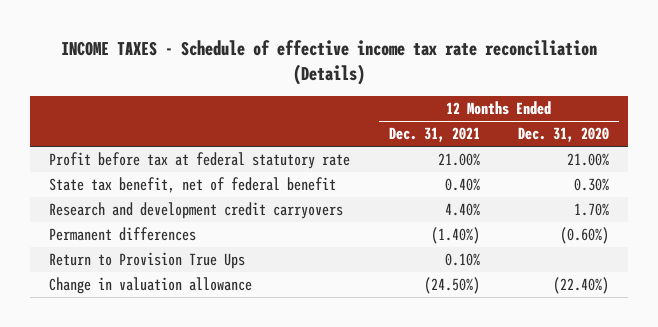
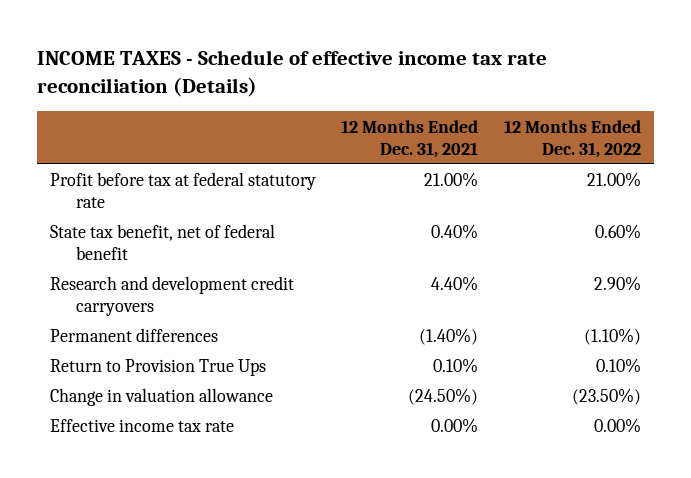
[517,127,609,143] Dec. 31, 2020 -> none
none -> [504,119,642,158] 12 Months Ended Dec. 31, 2022
none -> [49,419,234,433] Effective income tax rate

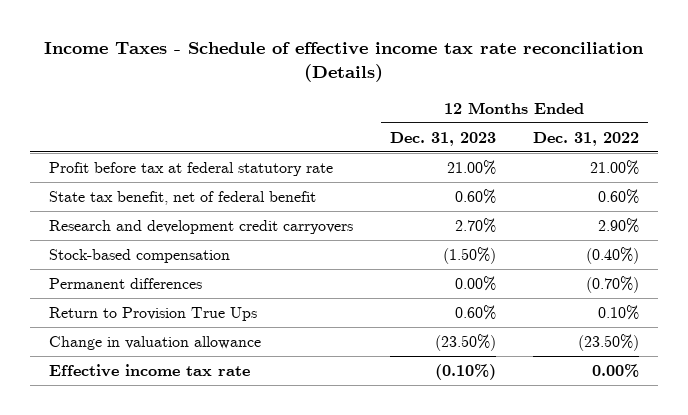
[36,49,547,98] INCOME TAXES - Schedule of effective income tax rate reconciliation (Details) -> [43,42,644,83] Income Taxes - Schedule of effective income tax rate reconciliation (Details)
[341,119,479,158] 12 Months Ended Dec. 31, 2021 -> none
none -> [389,131,496,146] Dec. 31, 2023
none -> [48,248,230,263] Stock-based compensation
[584,328,642,346] (1.10%) -> [586,275,640,293] (0.70%)

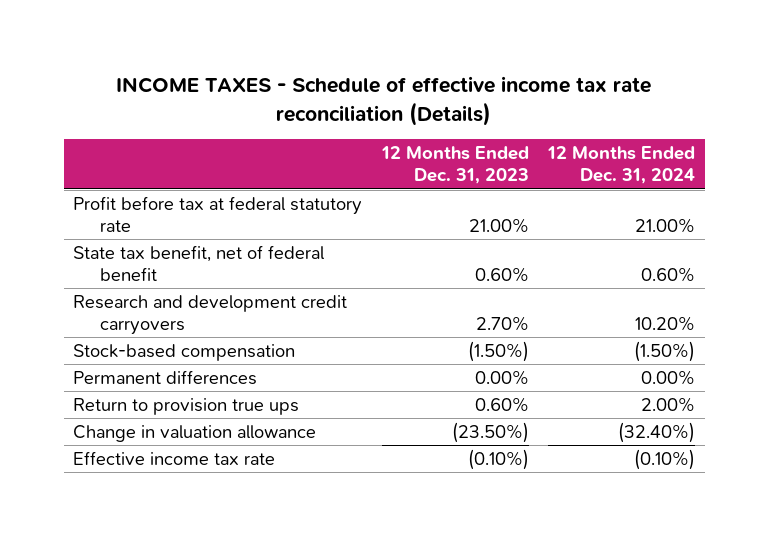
[43,42,644,83] Income Taxes - Schedule of effective income tax rate reconciliation (Details) -> [116,76,652,126] INCOME TAXES - Schedule of effective income tax rate reconciliation (Details)
[533,131,640,146] Dec. 31, 2022 -> none
none -> [547,145,696,185] 12 Months Ended Dec. 31, 2024
[48,306,257,321] Return to Provision True Ups -> [73,397,300,415] Return to provision true ups

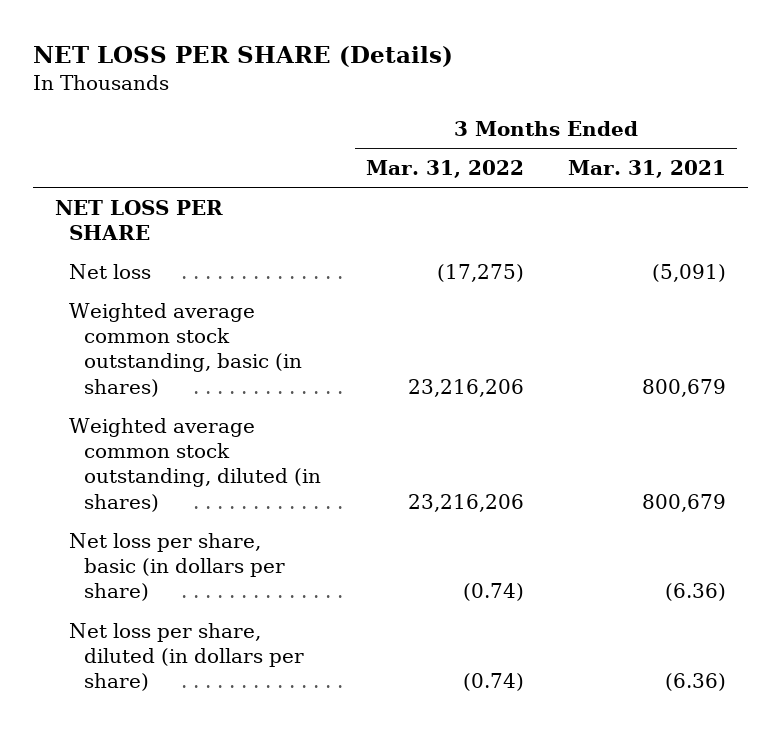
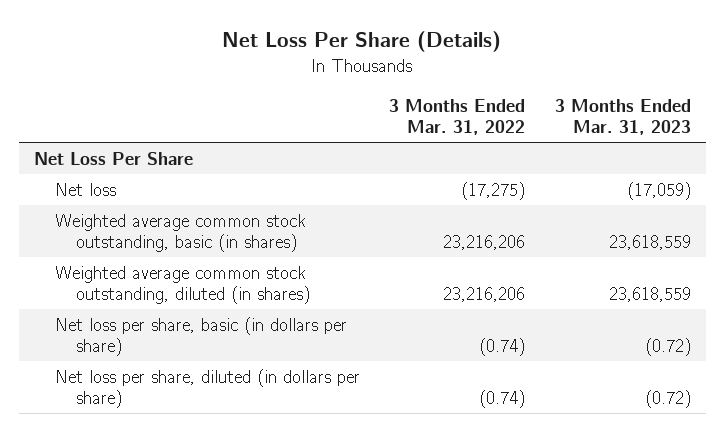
[32,46,453,68] NET LOSS PER SHARE (Details) -> [222,31,502,53] Net Loss Per Share (Details)
[567,160,726,179] Mar. 31, 2021 -> none
none -> [554,98,691,135] 3 Months Ended Mar. 31, 2023
[54,199,223,241] NET LOSS PER SHARE -> [33,151,193,165] Net Loss Per Share

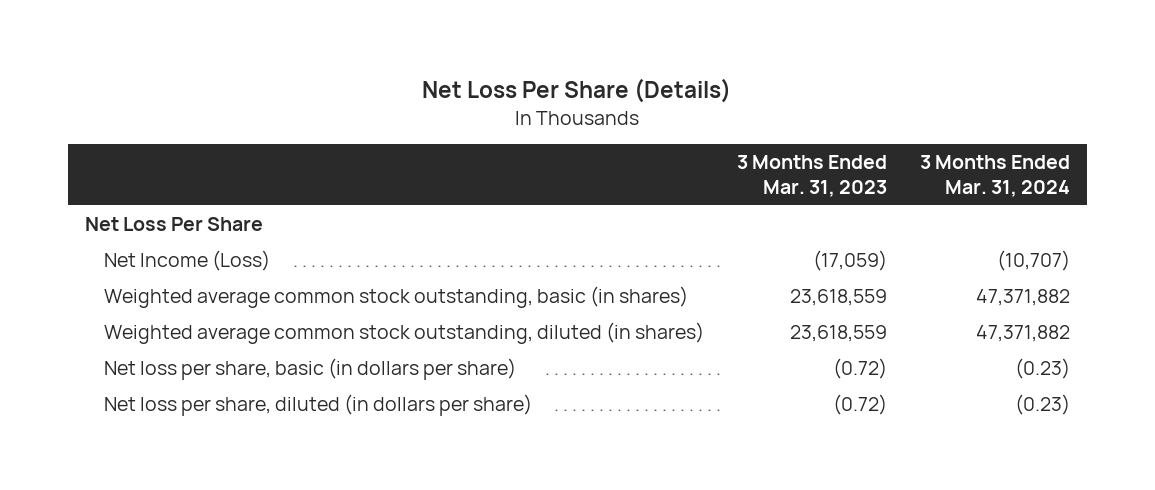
[389,98,526,135] 3 Months Ended Mar. 31, 2022 -> none
none -> [920,155,1071,197] 3 Months Ended Mar. 31, 2024
[54,182,116,196] Net loss -> [104,250,271,272] Net Income (Loss)

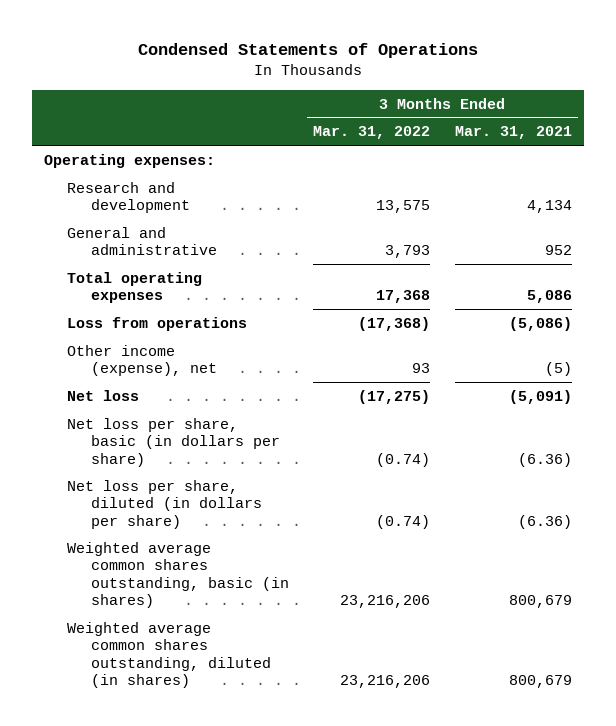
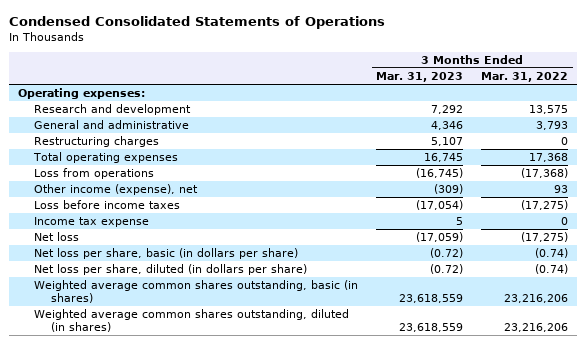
[137,42,478,58] Condensed Statements of Operations -> [8,15,385,29] Condensed Consolidated Statements of Operations
[454,126,572,140] Mar. 31, 2021 -> none
none -> [376,72,464,83] Mar. 31, 2023
none -> [34,136,160,148] Restructuring charges
none -> [34,200,181,210] Loss before income taxes
none -> [34,217,150,228] Income tax expense

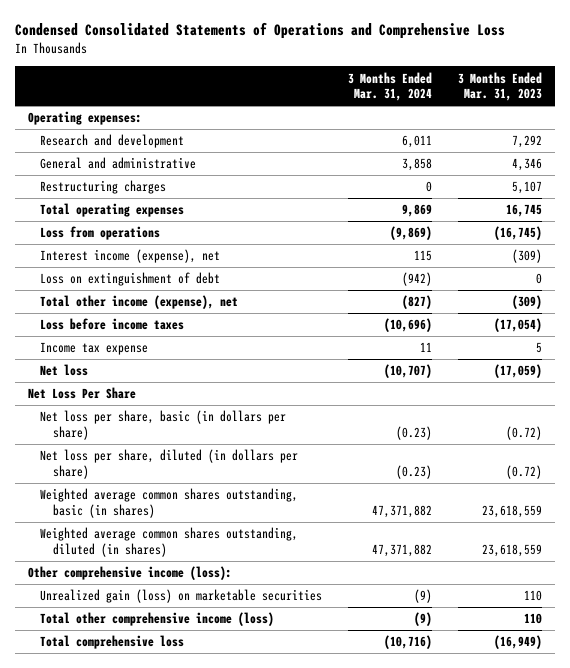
[8,15,385,29] Condensed Consolidated Statements of Operations -> [14,22,505,40] Condensed Consolidated Statements of Operations and Comprehensive Loss
[481,72,569,83] Mar. 31, 2022 -> none
none -> [348,71,433,102] 3 Months Ended Mar. 31, 2024
none -> [40,249,221,264] Interest income (expense), net
none -> [40,272,221,287] Loss on extinguishment of debt
[34,184,199,196] Other income (expense), net -> [40,295,239,310] Total other income (expense), net
none -> [27,387,136,400] Net Loss Per Share
none -> [27,566,232,581] Other comprehensive income (loss):
none -> [40,589,323,604] Unrealized gain (loss) on marketable securities
none -> [40,612,275,627] Total other comprehensive income (loss)
none -> [40,635,185,650] Total comprehensive loss

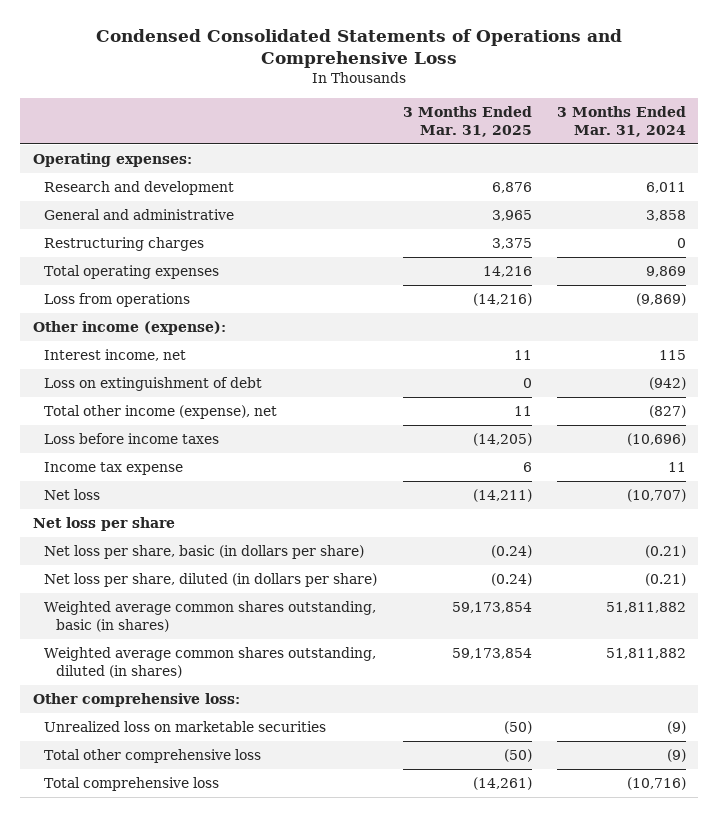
[458,71,543,102] 3 Months Ended Mar. 31, 2023 -> none
none -> [402,105,532,137] 3 Months Ended Mar. 31, 2025
none -> [32,321,226,336] Other income (expense):
[40,249,221,264] Interest income (expense), net -> [44,349,187,362] Interest income, net
[27,387,136,400] Net Loss Per Share -> [32,517,175,532] Net loss per share
[396,425,433,440] (0.23) -> [644,545,686,559] (0.21)
[396,464,433,479] (0.23) -> [644,573,686,587] (0.21)
[372,504,433,518] 47,371,882 -> [605,602,686,614] 51,811,882
[372,543,433,557] 47,371,882 -> [605,648,686,660] 51,811,882
[27,566,232,581] Other comprehensive income (loss): -> [32,693,240,708] Other comprehensive loss:
[40,589,323,604] Unrealized gain (loss) on marketable securities -> [44,721,327,733] Unrealized loss on marketable securities
[40,612,275,627] Total other comprehensive income (loss) -> [44,749,262,764] Total other comprehensive loss

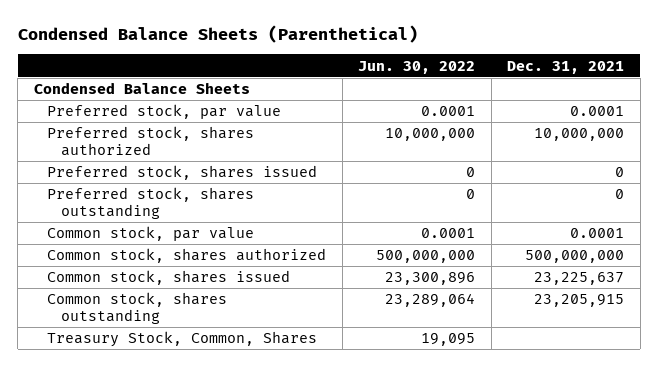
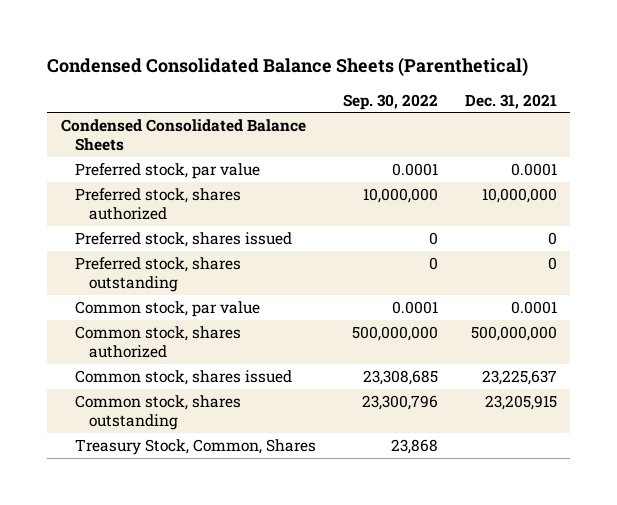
[17,25,418,44] Condensed Balance Sheets (Parenthetical) -> [47,56,529,76] Condensed Consolidated Balance Sheets (Parenthetical)
[358,60,476,74] Jun. 30, 2022 -> none
none -> [342,93,438,110] Sep. 30, 2022
[33,82,250,95] Condensed Balance Sheets -> [60,119,306,152] Condensed Consolidated Balance Sheets

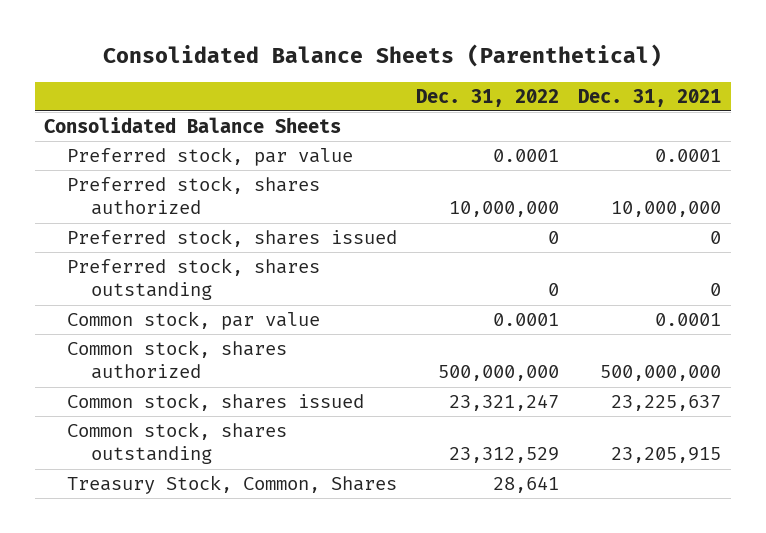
[47,56,529,76] Condensed Consolidated Balance Sheets (Parenthetical) -> [102,44,662,68] Consolidated Balance Sheets (Parenthetical)
[342,93,438,110] Sep. 30, 2022 -> none
none -> [416,88,560,107] Dec. 31, 2022
[60,119,306,152] Condensed Consolidated Balance Sheets -> [44,117,342,134] Consolidated Balance Sheets

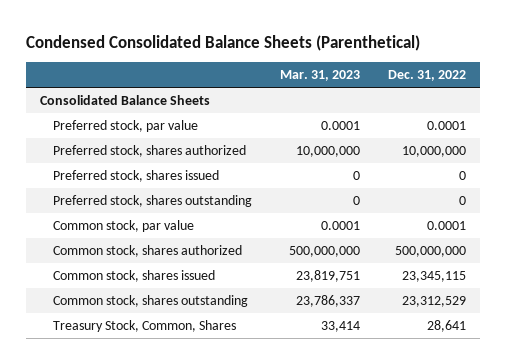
[102,44,662,68] Consolidated Balance Sheets (Parenthetical) -> [25,34,420,51] Condensed Consolidated Balance Sheets (Parenthetical)
[578,88,722,107] Dec. 31, 2021 -> none
none -> [280,70,361,82] Mar. 31, 2023
[449,394,560,412] 23,321,247 -> [401,271,466,283] 23,345,115

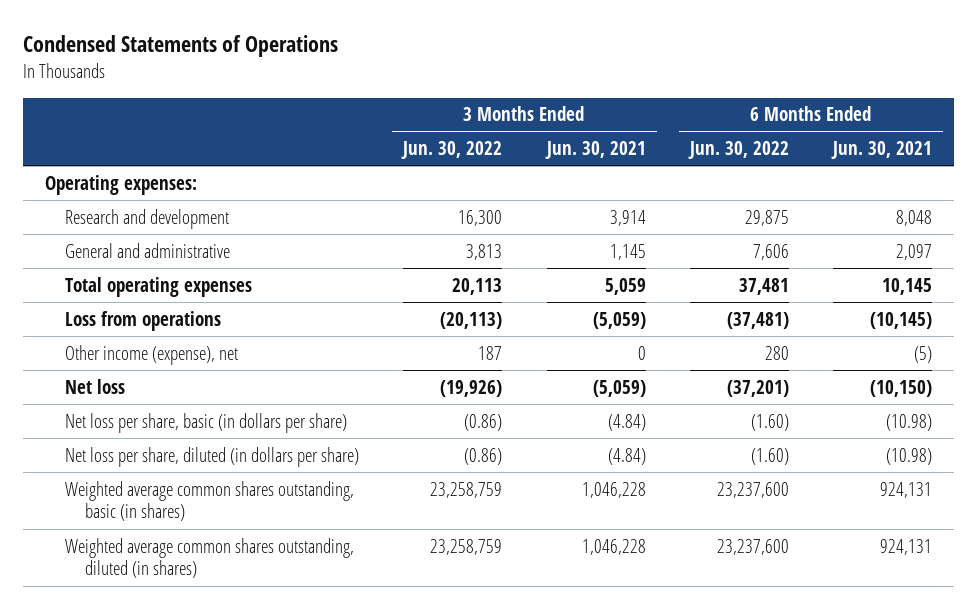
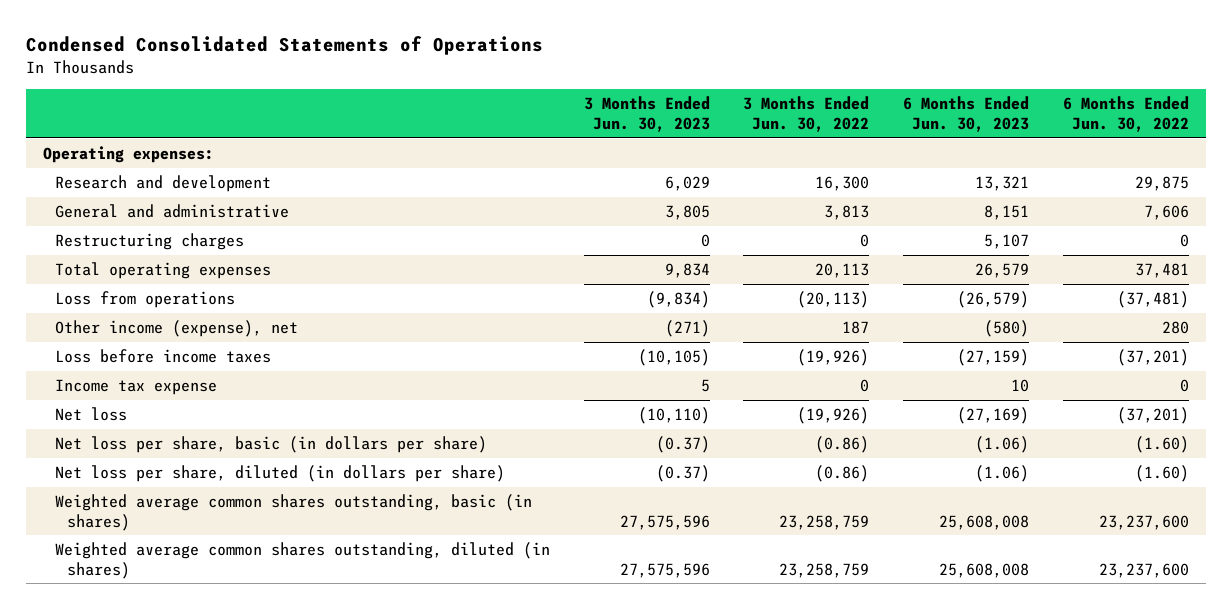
[22,35,338,58] Condensed Statements of Operations -> [26,36,544,56] Condensed Consolidated Statements of Operations
[544,141,646,160] Jun. 30, 2021 -> none
[831,141,933,160] Jun. 30, 2021 -> none
none -> [583,96,710,132] 3 Months Ended Jun. 30, 2023
none -> [902,96,1029,132] 6 Months Ended Jun. 30, 2023
none -> [54,233,244,251] Restructuring charges
none -> [54,349,271,364] Loss before income taxes
none -> [54,379,217,396] Income tax expense

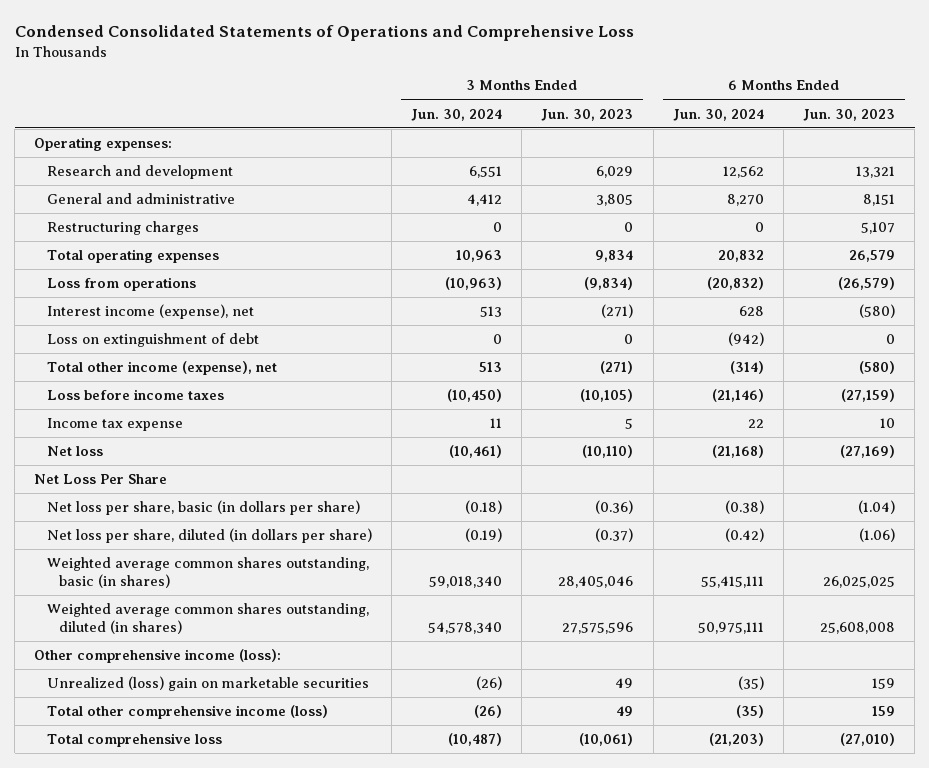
[26,36,544,56] Condensed Consolidated Statements of Operations -> [14,25,634,42] Condensed Consolidated Statements of Operations and Comprehensive Loss
[743,96,870,132] 3 Months Ended Jun. 30, 2022 -> none
[1062,96,1189,132] 6 Months Ended Jun. 30, 2022 -> none
none -> [411,108,503,121] Jun. 30, 2024
none -> [672,108,764,121] Jun. 30, 2024
none -> [46,304,254,320] Interest income (expense), net
none -> [46,333,259,348] Loss on extinguishment of debt
[54,320,298,338] Other income (expense), net -> [46,361,277,376] Total other income (expense), net
none -> [34,474,168,485] Net Loss Per Share
[655,436,710,454] (0.37) -> [595,500,634,515] (0.36)
[974,436,1029,454] (1.06) -> [858,500,896,515] (1.04)
[619,514,710,530] 27,575,596 -> [558,575,634,588] 28,405,046
[938,514,1029,530] 25,608,008 -> [823,575,896,588] 26,025,025
none -> [34,649,282,664] Other comprehensive income (loss):
none -> [46,676,369,692] Unrealized (loss) gain on marketable securities
none -> [46,705,328,720] Total other comprehensive income (loss)
none -> [46,733,222,748] Total comprehensive loss

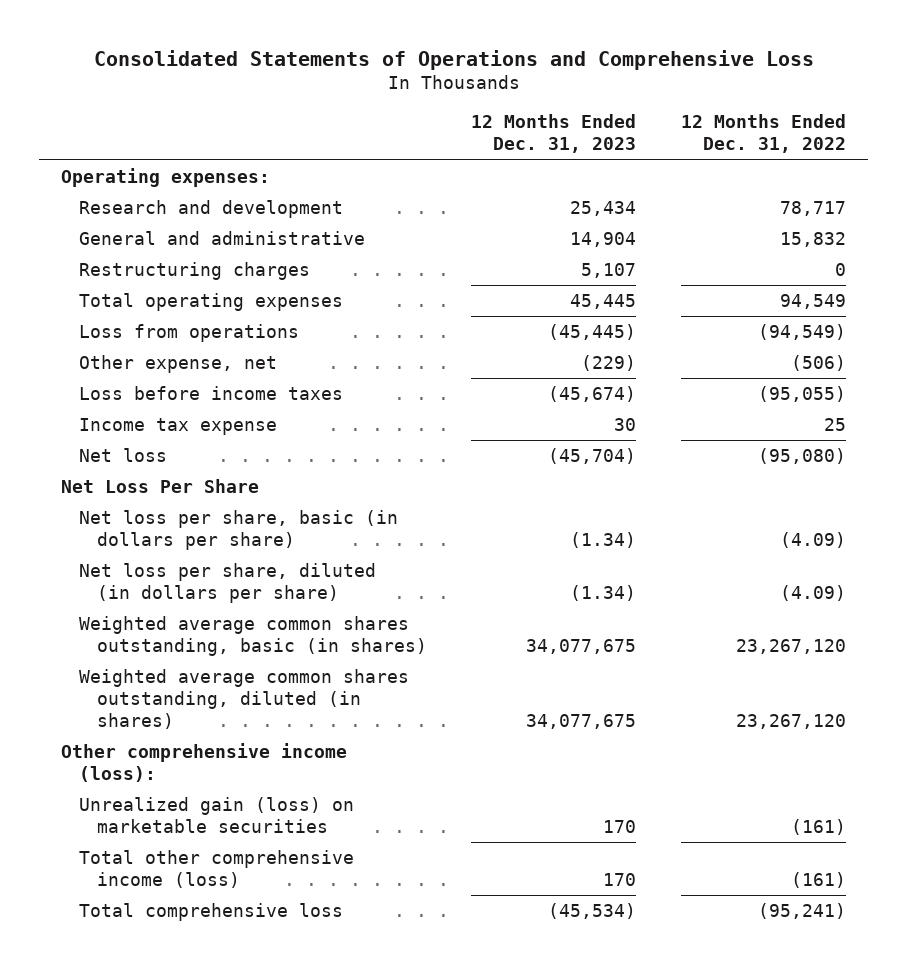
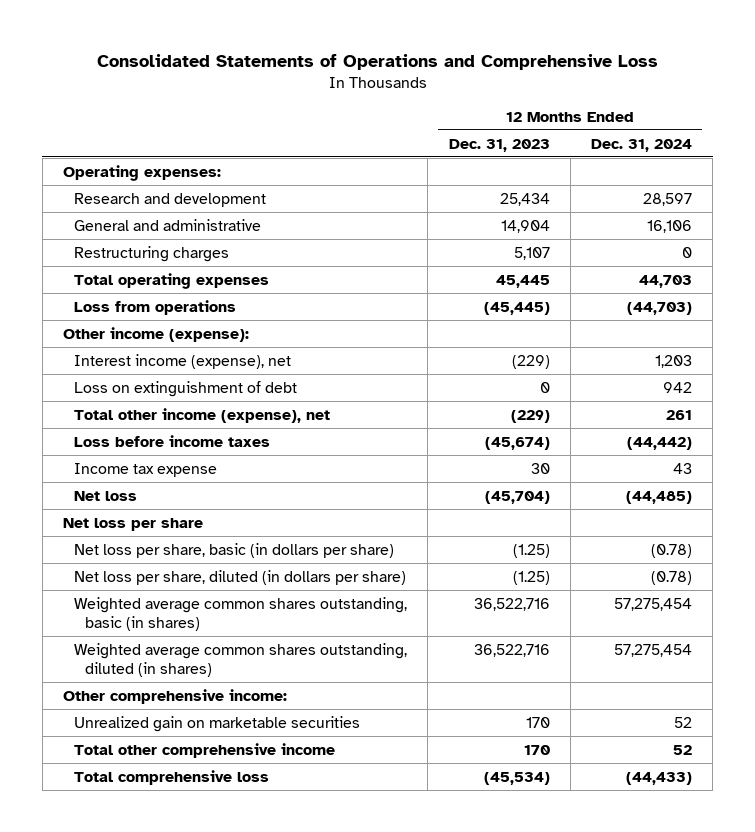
[681,114,847,154] 12 Months Ended Dec. 31, 2022 -> none
none -> [591,138,693,152] Dec. 31, 2024
none -> [63,326,250,342] Other income (expense):
none -> [74,353,292,369] Interest income (expense), net
none -> [74,380,298,397] Loss on extinguishment of debt
[78,354,277,373] Other expense, net -> [74,407,331,423] Total other income (expense), net
[61,478,260,493] Net Loss Per Share -> [63,517,204,531] Net loss per share
[570,531,637,548] (1.34) -> [512,543,550,558] (1.25)
[570,584,637,601] (1.34) -> [512,570,550,585] (1.25)
[526,638,637,654] 34,077,675 -> [473,597,550,611] 36,522,716
[526,714,637,730] 34,077,675 -> [473,643,550,657] 36,522,716
[61,742,348,782] Other comprehensive income (loss): -> [63,688,288,704] Other comprehensive income:
[78,796,354,833] Unrealized gain (loss) on marketable securities -> [74,715,361,732] Unrealized gain on marketable securities
[78,849,354,888] Total other comprehensive income (loss) -> [74,742,336,758] Total other comprehensive income

